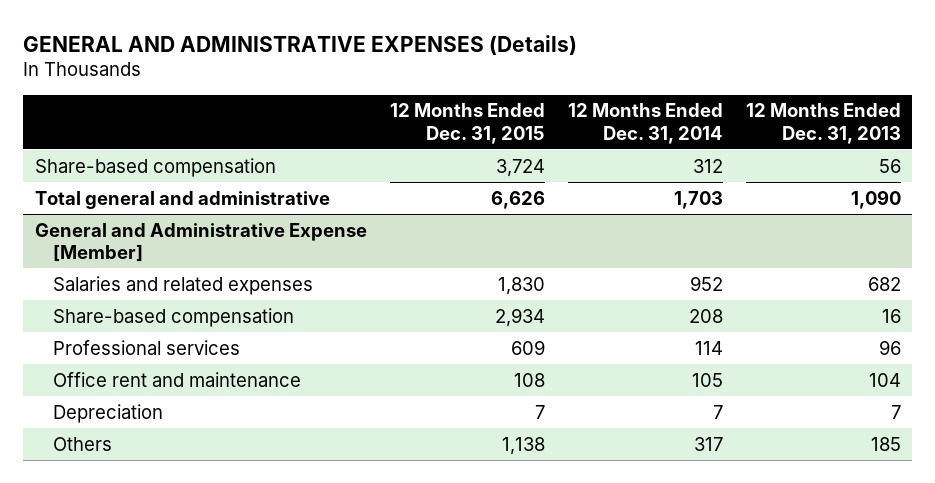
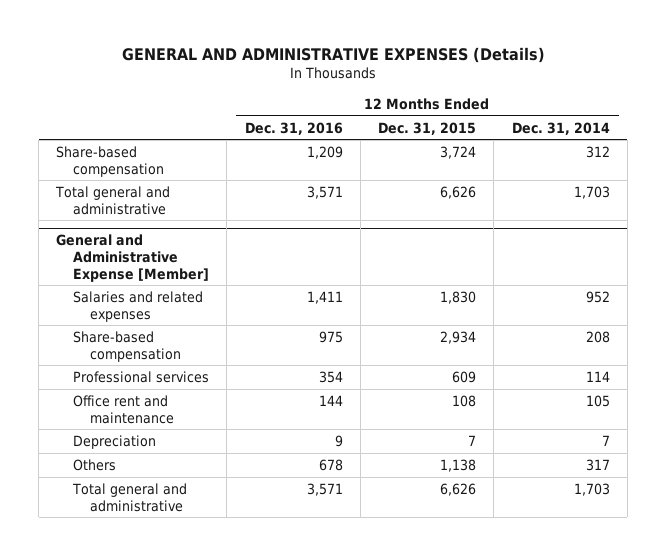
[745,103,901,144] 12 Months Ended Dec. 31, 2013 -> none
none -> [244,121,343,135] Dec. 31, 2016
none -> [72,482,188,512] Total general and administrative

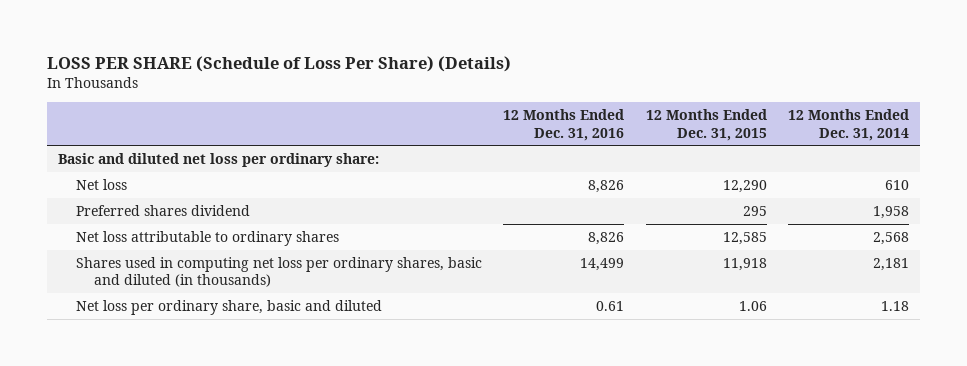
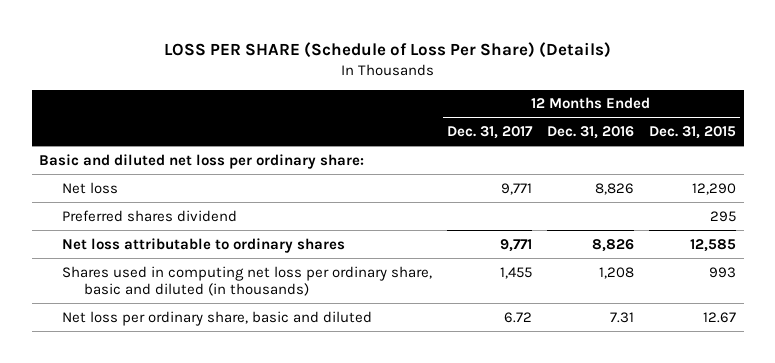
[788,109,910,141] 12 Months Ended Dec. 31, 2014 -> none
none -> [446,126,533,140] Dec. 31, 2017
[76,256,483,288] Shares used in computing net loss per ordinary shares, basic and diluted (in thousands) -> [61,265,432,296] Shares used in computing net loss per ordinary share, basic and diluted (in thousands)
[580,257,625,271] 14,499 -> [598,266,634,279] 1,208
[722,257,767,271] 11,918 -> [709,266,737,278] 993
[596,300,625,311] 0.61 -> [609,311,634,323] 7.31
[738,300,767,311] 1.06 -> [703,311,737,323] 12.67

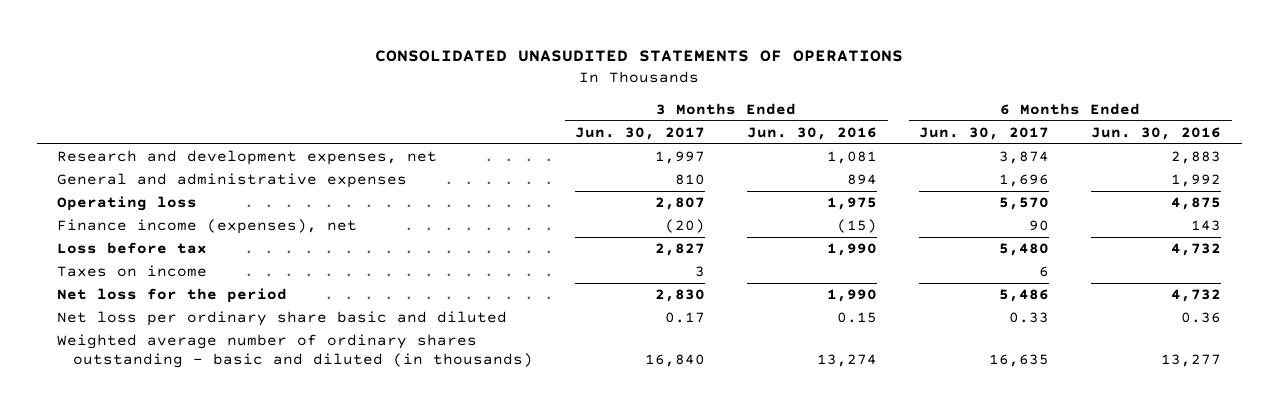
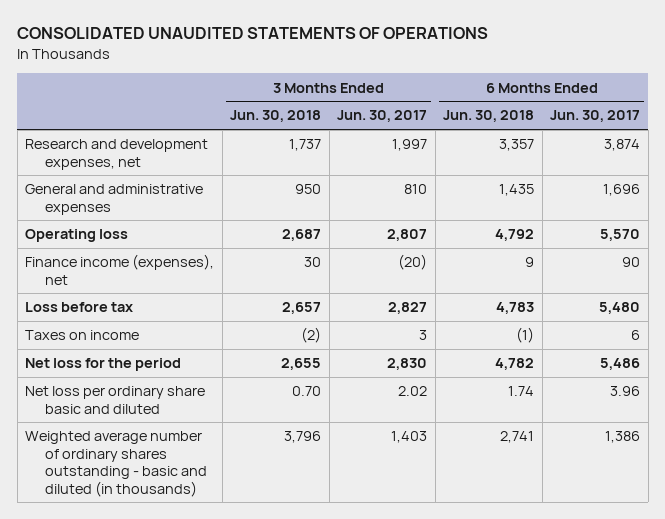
[375,50,904,63] CONSOLIDATED UNASUDITED STATEMENTS OF OPERATIONS -> [17,27,489,40] CONSOLIDATED UNAUDITED STATEMENTS OF OPERATIONS
[747,126,878,140] Jun. 30, 2016 -> none
[1091,126,1222,140] Jun. 30, 2016 -> none
none -> [230,110,322,123] Jun. 30, 2018
none -> [443,110,535,123] Jun. 30, 2018
[665,312,706,324] 0.17 -> [398,386,428,397] 2.02
[1009,312,1050,324] 0.33 -> [610,386,641,397] 3.96
[645,353,706,367] 16,840 -> [391,431,428,444] 1,403
[989,353,1050,367] 16,635 -> [605,431,641,444] 1,386

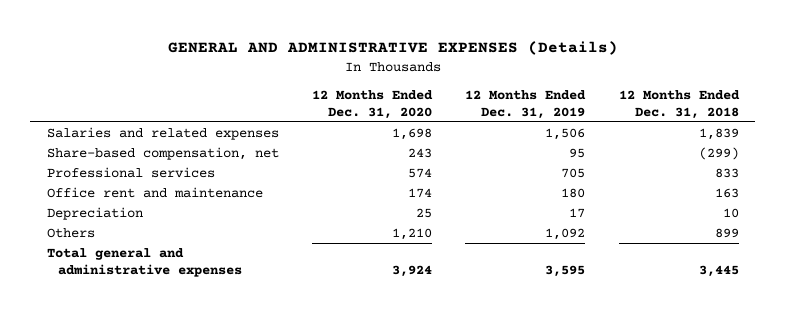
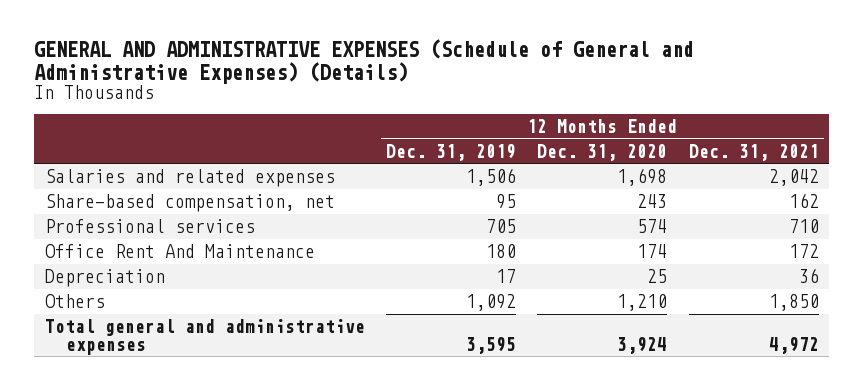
[167,41,618,56] GENERAL AND ADMINISTRATIVE EXPENSES (Details) -> [34,38,695,84] GENERAL AND ADMINISTRATIVE EXPENSES (Schedule of General and Administrative Expenses) (Details)
[618,90,740,119] 12 Months Ended Dec. 31, 2018 -> none
none -> [688,143,819,161] Dec. 31, 2021
[47,187,264,199] Office rent and maintenance -> [44,244,315,259] Office Rent And Maintenance

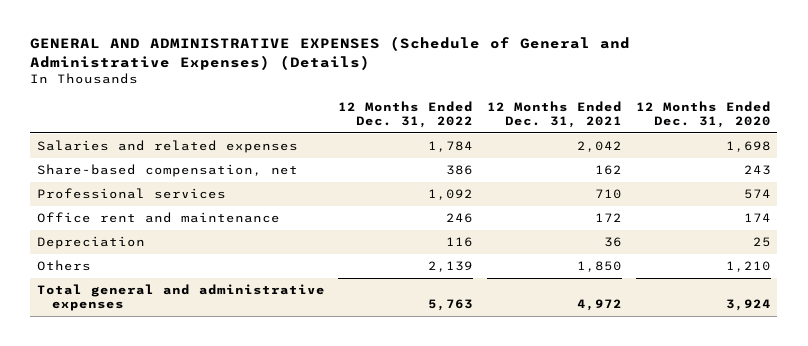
[386,143,517,161] Dec. 31, 2019 -> none
none -> [338,100,474,129] 12 Months Ended Dec. 31, 2022
[44,244,315,259] Office Rent And Maintenance -> [36,211,280,223] Office rent and maintenance

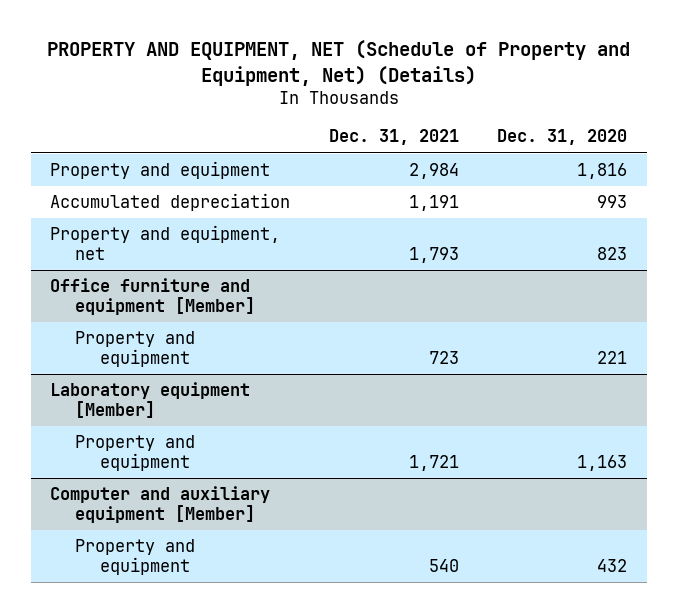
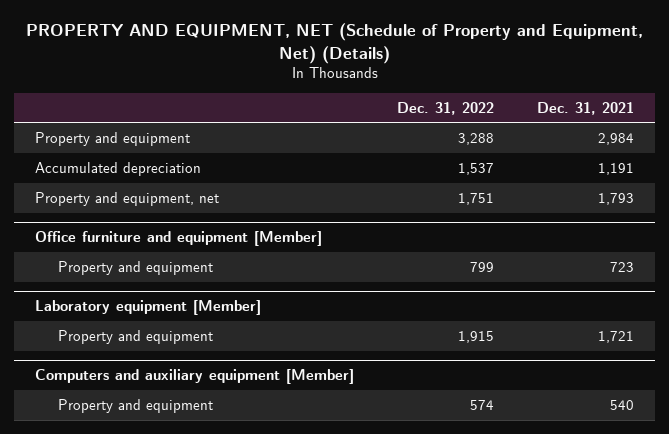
[497,129,628,146] Dec. 31, 2020 -> none
none -> [397,101,495,115] Dec. 31, 2022
[49,486,270,523] Computer and auxiliary equipment [Member] -> [35,369,355,385] Computers and auxiliary equipment [Member]

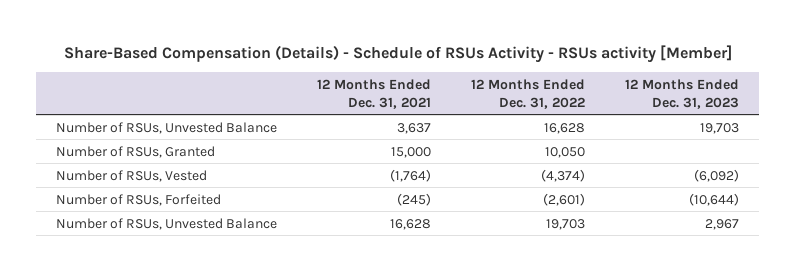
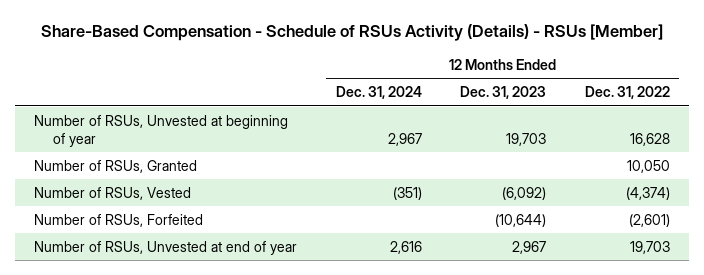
[63,45,732,64] Share-Based Compensation (Details) - Schedule of RSUs Activity - RSUs activity [Member] -> [40,23,663,41] Share-Based Compensation - Schedule of RSUs Activity (Details) - RSUs [Member]
[317,78,432,109] 12 Months Ended Dec. 31, 2021 -> none
none -> [335,86,422,100] Dec. 31, 2024
[56,121,278,134] Number of RSUs, Unvested Balance -> [33,114,288,147] Number of RSUs, Unvested at beginning of year
[56,217,278,230] Number of RSUs, Unvested Balance -> [33,240,297,255] Number of RSUs, Unvested at end of year

